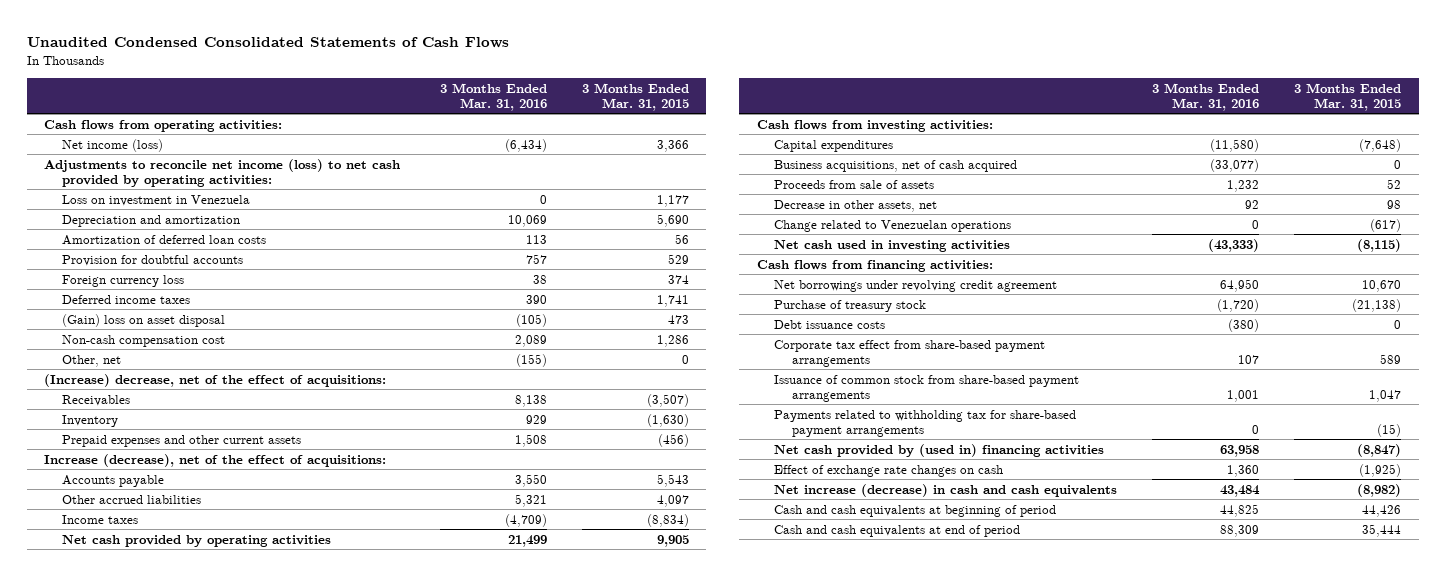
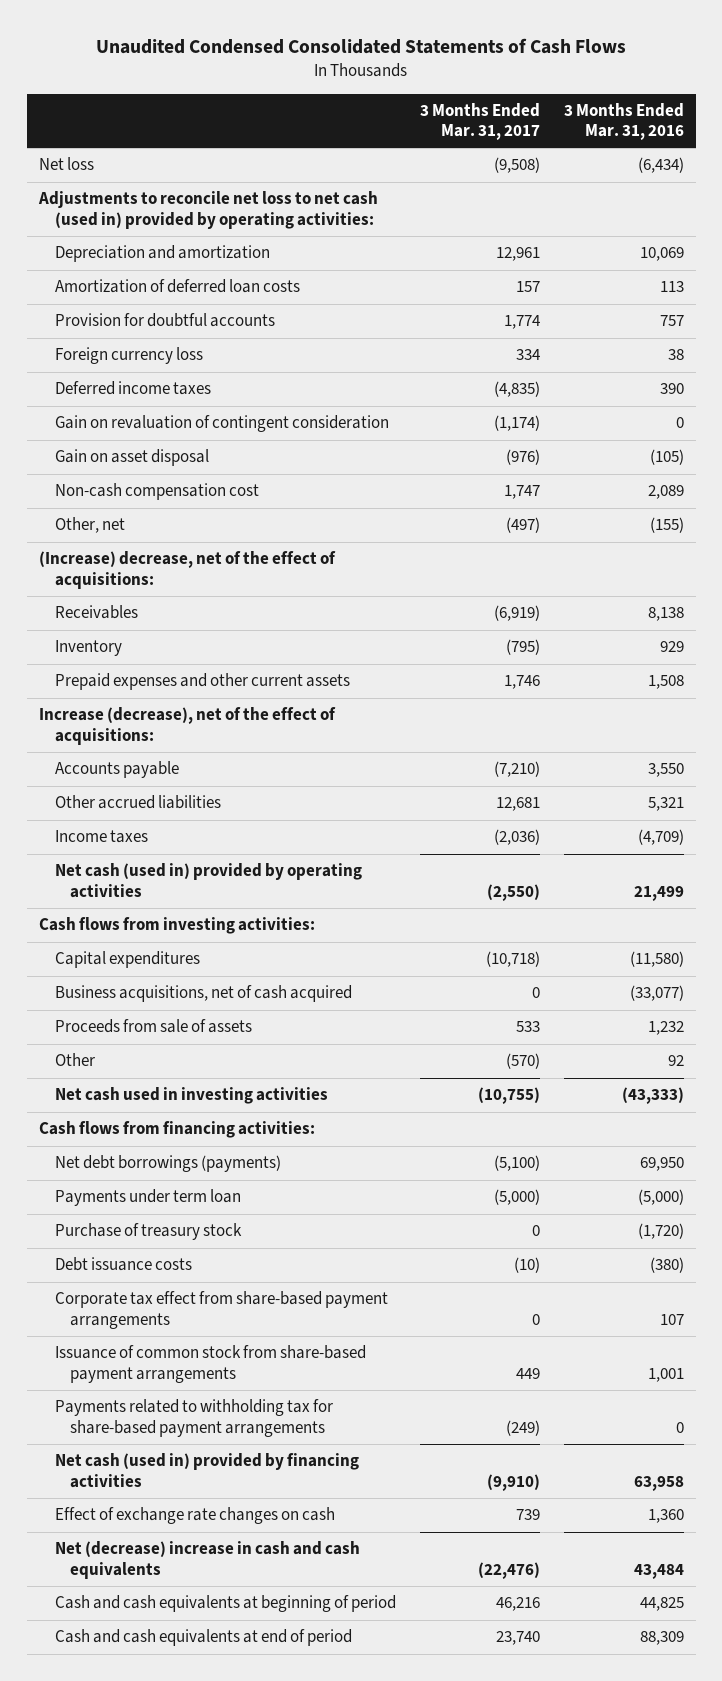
[581,82,689,111] 3 Months Ended Mar. 31, 2015 -> none
none -> [419,103,540,141] 3 Months Ended Mar. 31, 2017
[44,119,283,132] Cash flows from operating activities: -> none
[61,194,250,206] Loss on investment in Venezuela -> none
[61,138,163,152] Net income (loss) -> [38,157,94,171] Net loss
[44,158,401,187] Adjustments to reconcile net income (loss) to net cash provided by operating activities: -> [37,191,378,229] Adjustments to reconcile net loss to net cash (used in) provided by operating activities:
none -> [54,415,389,433] Gain on revaluation of contingent consideration
[61,313,225,327] (Gain) loss on asset disposal -> [54,449,209,467] Gain on asset disposal
[61,534,331,547] Net cash provided by operating activities -> [54,863,362,898] Net cash (used in) provided by operating activities
[774,219,1012,232] Change related to Venezuelan operations -> none
[774,199,938,212] Decrease in other assets, net -> [54,1053,95,1067] Other
[774,279,1058,292] Net borrowings under revolving credit agreement -> none
none -> [54,1155,281,1173] Net debt borrowings (payments)
none -> [54,1189,241,1207] Payments under term loan
[774,443,1105,457] Net cash provided by (used in) financing activities -> [54,1453,359,1488] Net cash (used in) provided by financing activities
[774,483,1118,497] Net increase (decrease) in cash and cash equivalents -> [54,1541,360,1579] Net (decrease) increase in cash and cash equivalents

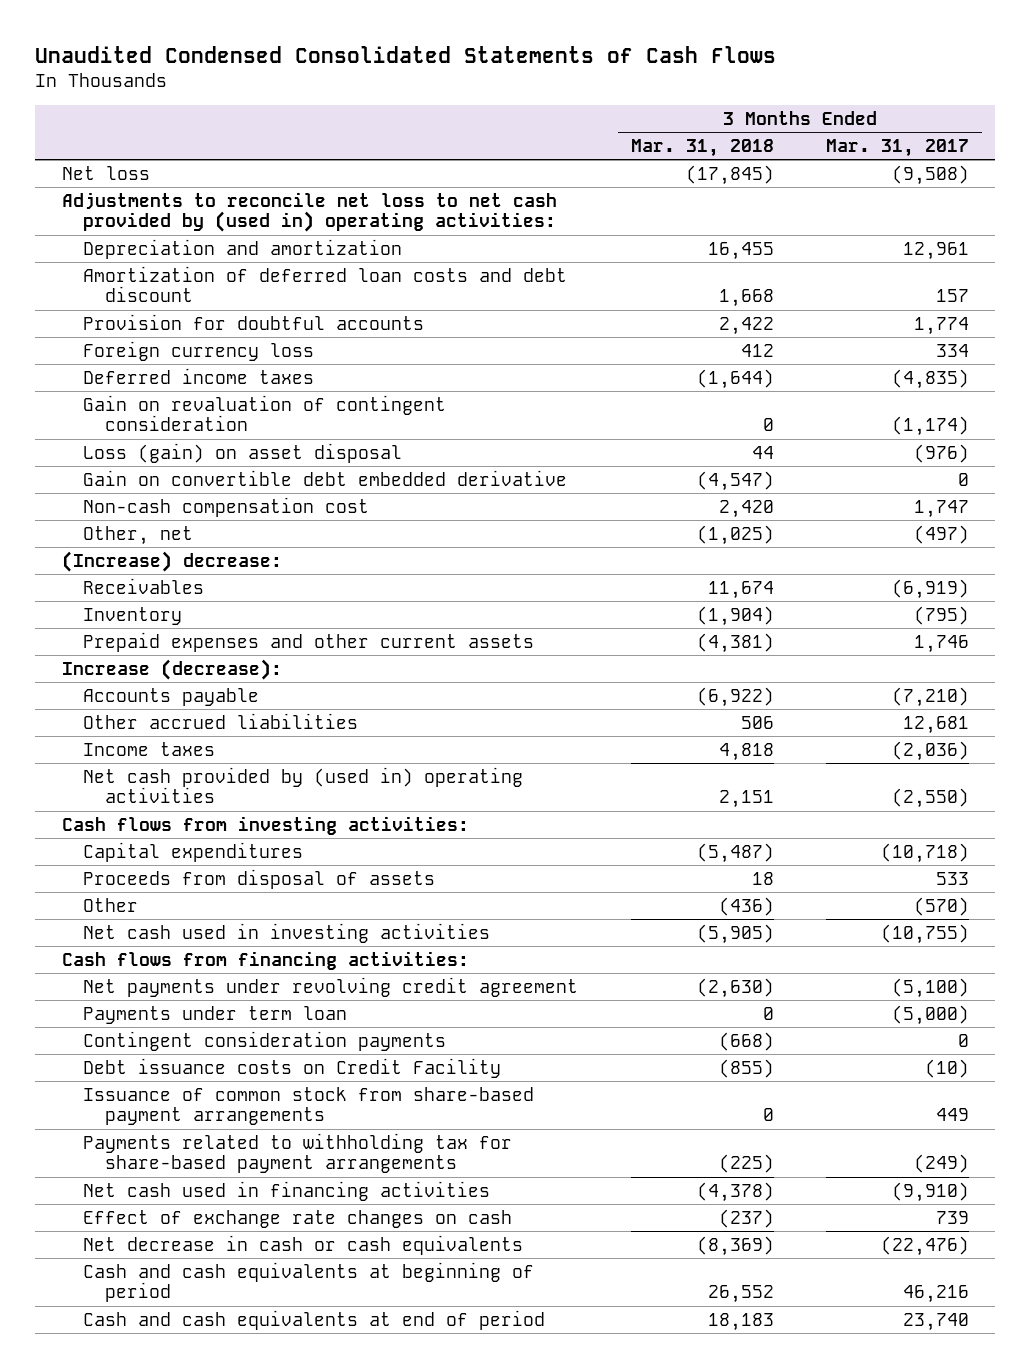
[563,103,684,141] 3 Months Ended Mar. 31, 2016 -> none
none -> [630,138,774,157] Mar. 31, 2018
[37,191,378,229] Adjustments to reconcile net loss to net cash (used in) provided by operating activities: -> [61,191,557,233] Adjustments to reconcile net loss to net cash provided by (used in) operating activities:
[54,279,300,294] Amortization of deferred loan costs -> [83,265,568,303] Amortization of deferred loan costs and debt discount
[54,449,209,467] Gain on asset disposal -> [83,442,403,463] Loss (gain) on asset disposal
none -> [83,469,568,486] Gain on convertible debt embedded derivative
[38,551,336,589] (Increase) decrease, net of the effect of acquisitions: -> [61,550,282,572] (Increase) decrease:
[38,707,336,745] Increase (decrease), net of the effect of acquisitions: -> [61,658,282,680] Increase (decrease):
[54,863,362,898] Net cash (used in) provided by operating activities -> [83,766,524,804] Net cash provided by (used in) operating activities
[54,985,352,1003] Business acquisitions, net of cash acquired -> none
[54,1019,252,1034] Proceeds from sale of assets -> [83,868,436,889] Proceeds from disposal of assets
[54,1155,281,1173] Net debt borrowings (payments) -> [83,976,579,997] Net payments under revolving credit agreement
[54,1223,242,1241] Purchase of treasury stock -> none
[54,1291,388,1329] Corporate tax effect from share-based payment arrangements -> none
none -> [83,1030,447,1051] Contingent consideration payments
[54,1257,192,1272] Debt issuance costs -> [83,1057,502,1078] Debt issuance costs on Credit Facility
[54,1453,359,1488] Net cash (used in) provided by financing activities -> [83,1180,491,1201] Net cash used in financing activities
[54,1541,360,1579] Net (decrease) increase in cash and cash equivalents -> [83,1234,524,1255] Net decrease in cash or cash equivalents

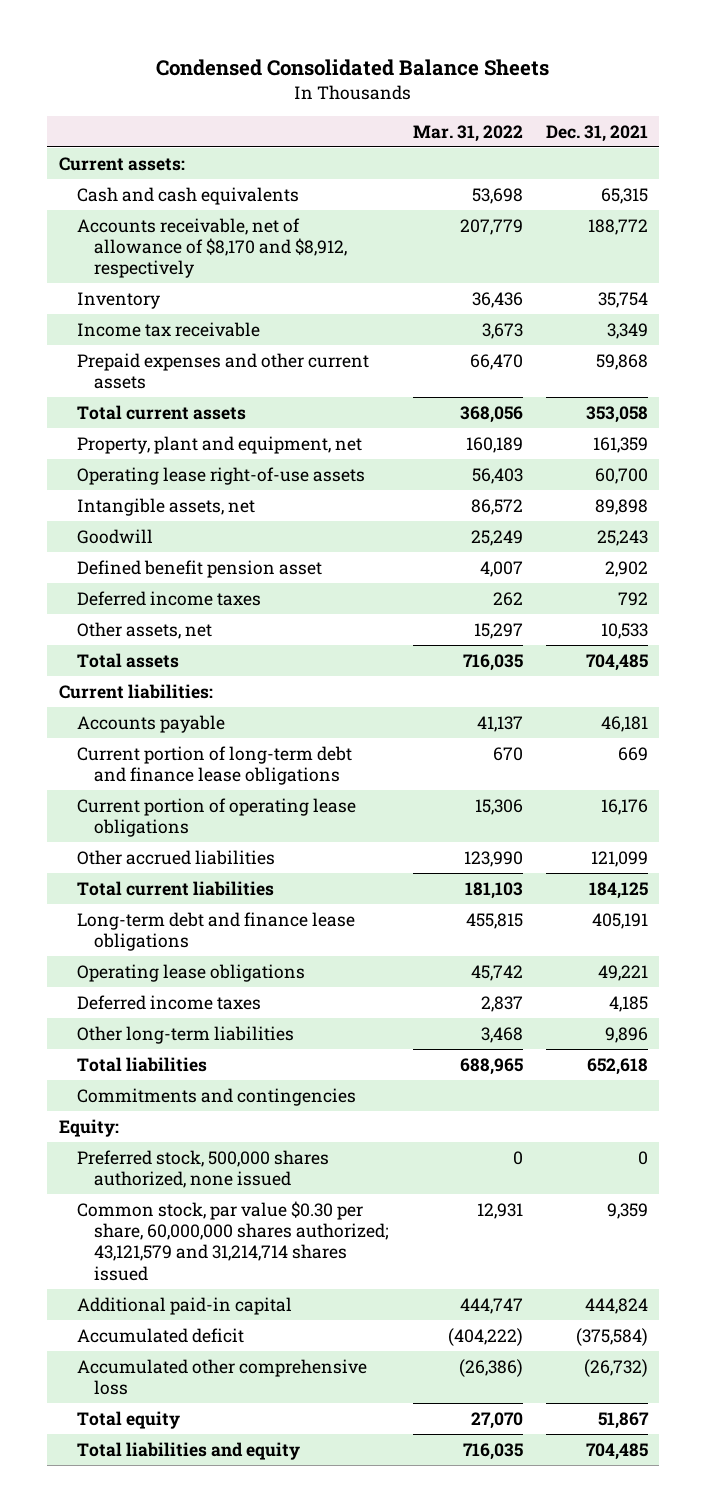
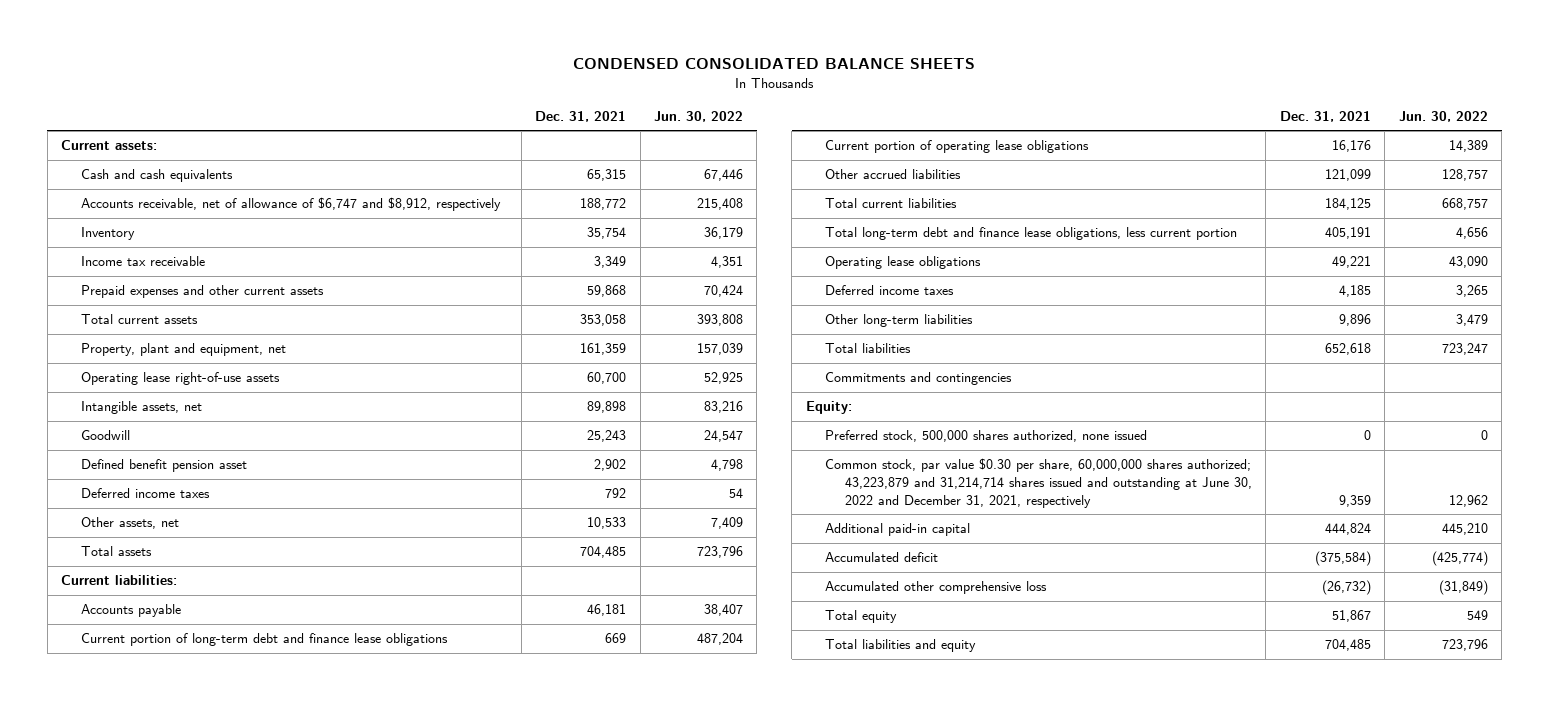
[156,58,550,76] Condensed Consolidated Balance Sheets -> [573,57,976,69] CONDENSED CONSOLIDATED BALANCE SHEETS
[412,124,523,142] Mar. 31, 2022 -> none
none -> [653,110,743,122] Jun. 30, 2022
[76,217,348,279] Accounts receivable, net of allowance of $8,170 and $8,912, respectively -> [80,197,501,212] Accounts receivable, net of allowance of $6,747 and $8,912, respectively
[76,911,355,952] Long-term debt and finance lease obligations -> [825,227,1238,241] Total long-term debt and finance lease obligations, less current portion
[76,1200,390,1281] Common stock, par value $0.30 per share, 60,000,000 shares authorized; 43,121,579 and 31,214,714 shares issued -> [825,458,1252,508] Common stock, par value $0.30 per share, 60,000,000 shares authorized; 43,223,879 and 31,214,714 shares issued and outstanding at June 30, 2022 and December 31, 2021, respectively

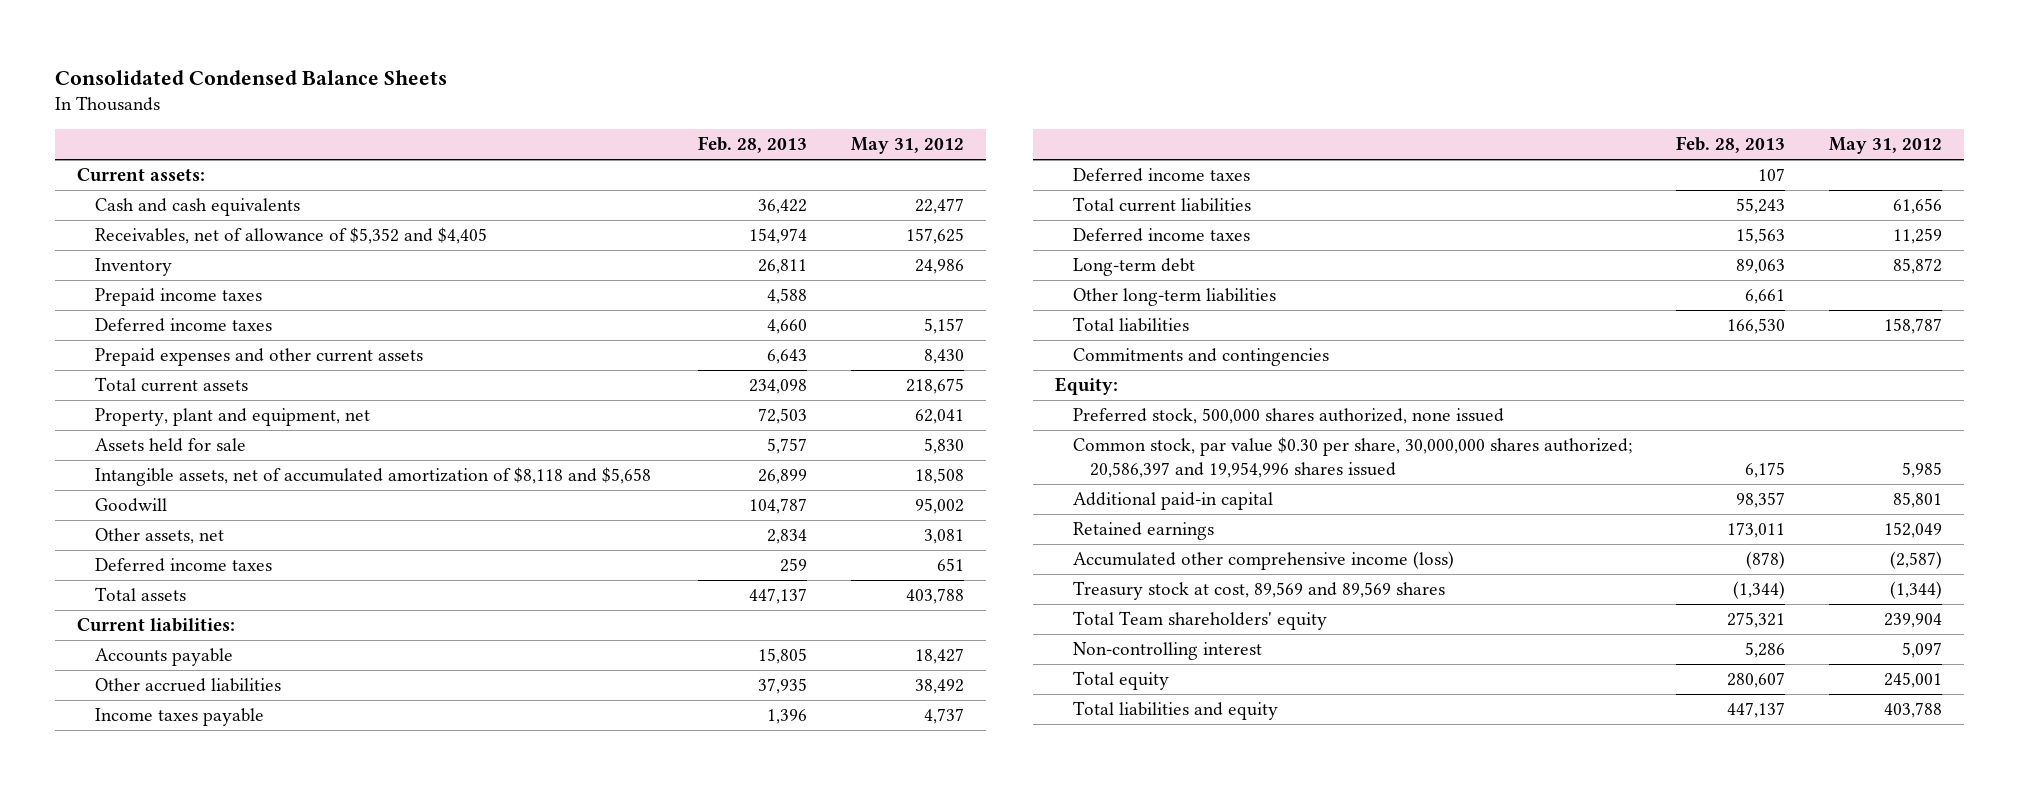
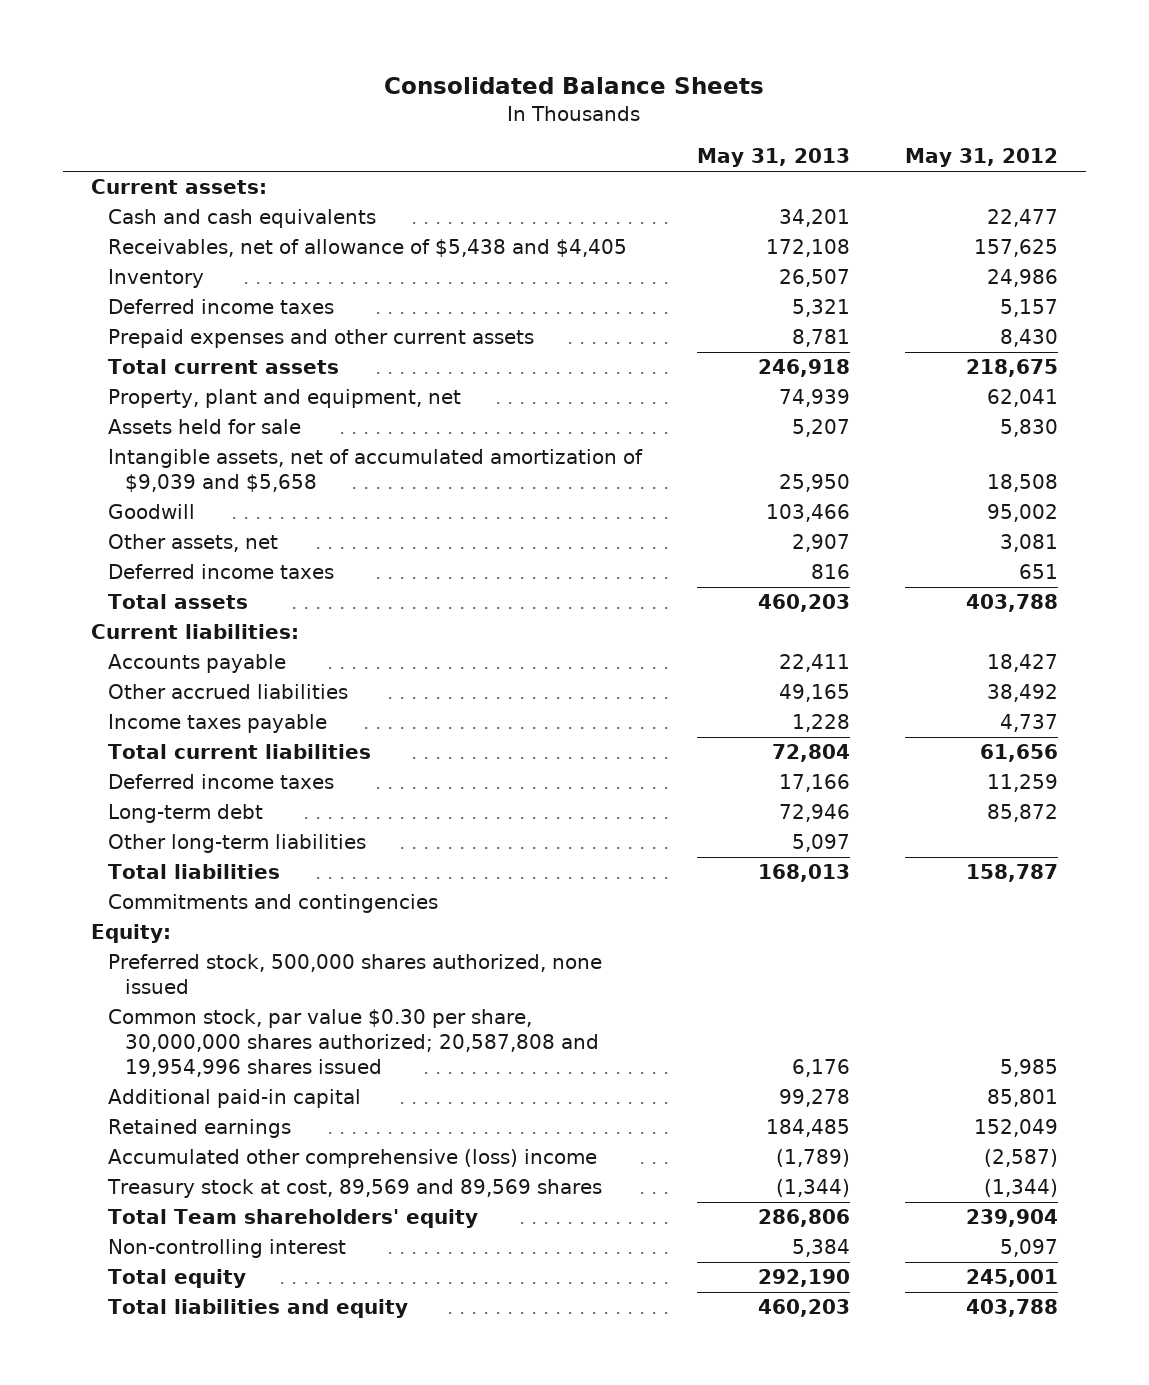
[55,69,448,85] Consolidated Condensed Balance Sheets -> [384,76,765,94] Consolidated Balance Sheets
[697,136,807,154] Feb. 28, 2013 -> none
none -> [696,148,850,168] May 31, 2013
[94,227,487,245] Receivables, net of allowance of $5,352 and $4,405 -> [107,239,627,258] Receivables, net of allowance of $5,438 and $4,405
[94,288,262,307] Prepaid income taxes -> none
[94,467,651,487] Intangible assets, net of accumulated amortization of $8,118 and $5,658 -> [107,449,643,493] Intangible assets, net of accumulated amortization of $9,039 and $5,658
[1072,168,1250,183] Deferred income taxes -> none
[1072,437,1632,478] Common stock, par value $0.30 per share, 30,000,000 shares authorized; 20,586,397 and 19,954,996 shares issued -> [107,1009,599,1078] Common stock, par value $0.30 per share, 30,000,000 shares authorized; 20,587,808 and 19,954,996 shares issued
[1072,551,1454,571] Accumulated other comprehensive income (loss) -> [107,1149,597,1169] Accumulated other comprehensive (loss) income

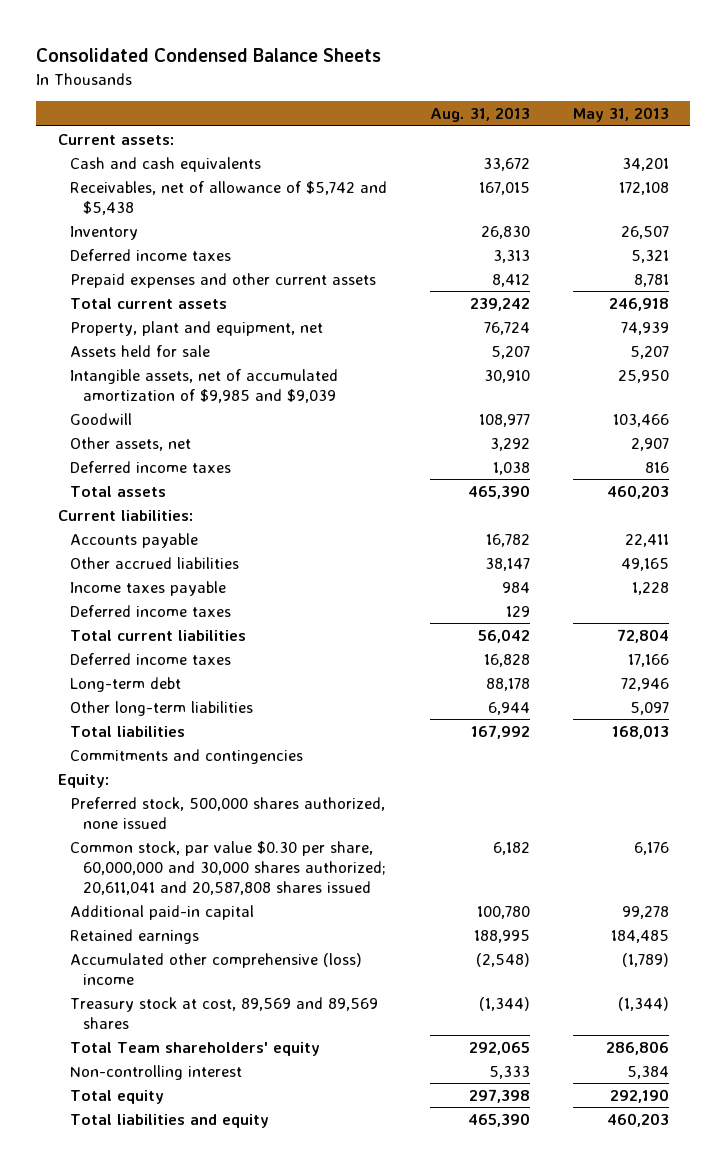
[384,76,765,94] Consolidated Balance Sheets -> [36,48,382,63] Consolidated Condensed Balance Sheets
[905,148,1059,168] May 31, 2012 -> none
none -> [430,107,531,123] Aug. 31, 2013
[107,239,627,258] Receivables, net of allowance of $5,438 and $4,405 -> [70,180,388,215] Receivables, net of allowance of $5,742 and $5,438
[107,449,643,493] Intangible assets, net of accumulated amortization of $9,039 and $5,658 -> [70,368,339,403] Intangible assets, net of accumulated amortization of $9,985 and $9,039
none -> [70,604,232,617] Deferred income taxes
[107,1009,599,1078] Common stock, par value $0.30 per share, 30,000,000 shares authorized; 20,587,808 and 19,954,996 shares issued -> [70,840,386,895] Common stock, par value $0.30 per share, 60,000,000 and 30,000 shares authorized; 20,611,041 and 20,587,808 shares issued

